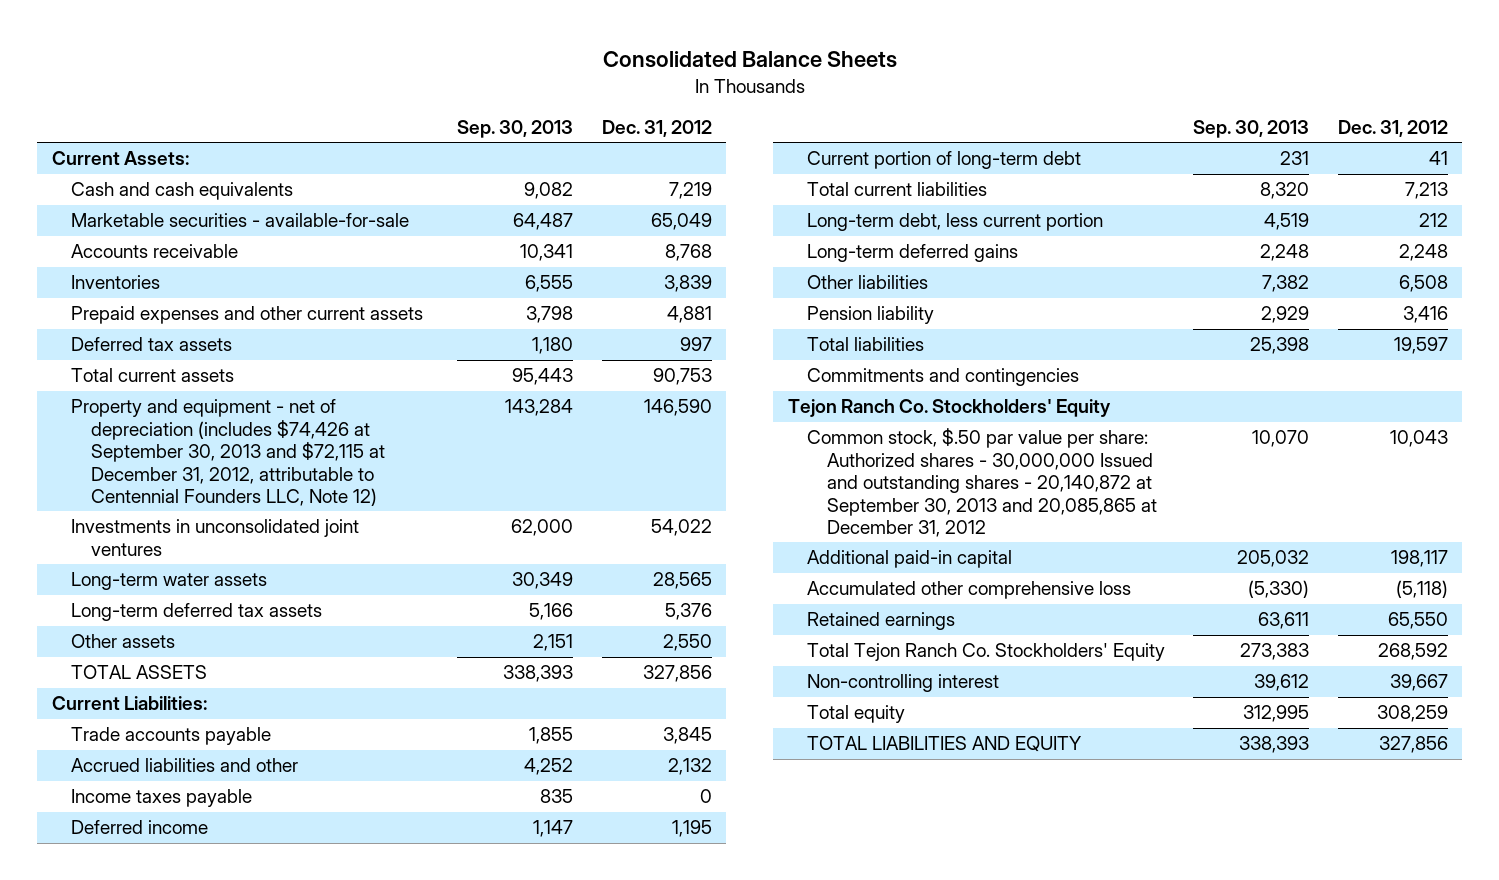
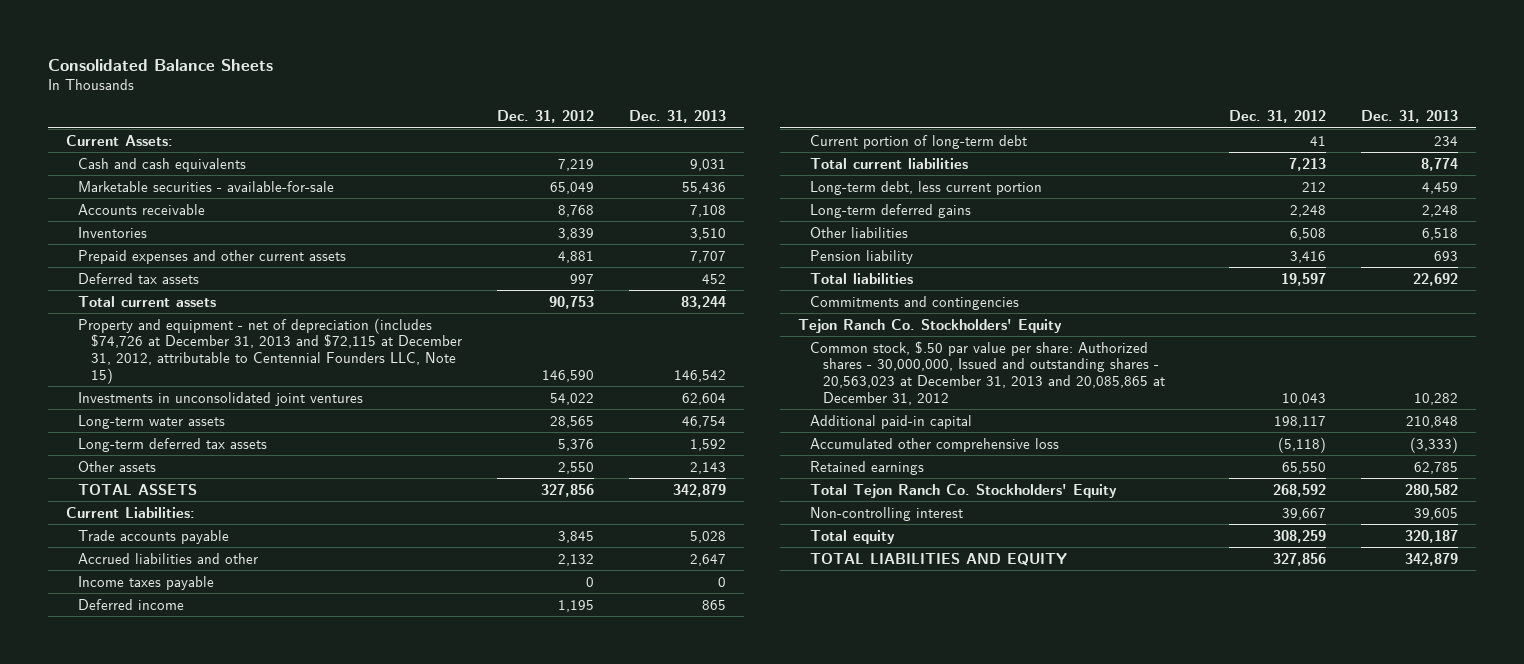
[457,119,574,138] Sep. 30, 2013 -> none
none -> [629,110,727,124] Dec. 31, 2013
[71,399,385,506] Property and equipment - net of depreciation (includes $74,426 at September 30, 2013 and $72,115 at December 31, 2012, attributable to Centennial Founders LLC, Note 12) -> [78,317,462,384] Property and equipment - net of depreciation (includes $74,726 at December 31, 2013 and $72,115 at December 31, 2012, attributable to Centennial Founders LLC, Note 15)
[807,428,1157,537] Common stock, $.50 par value per share: Authorized shares - 30,000,000 Issued and outstanding shares - 20,140,872 at September 30, 2013 and 20,085,865 at December 31, 2012 -> [810,340,1165,405] Common stock, $.50 par value per share: Authorized shares - 30,000,000, Issued and outstanding shares - 20,563,023 at December 31, 2013 and 20,085,865 at December 31, 2012

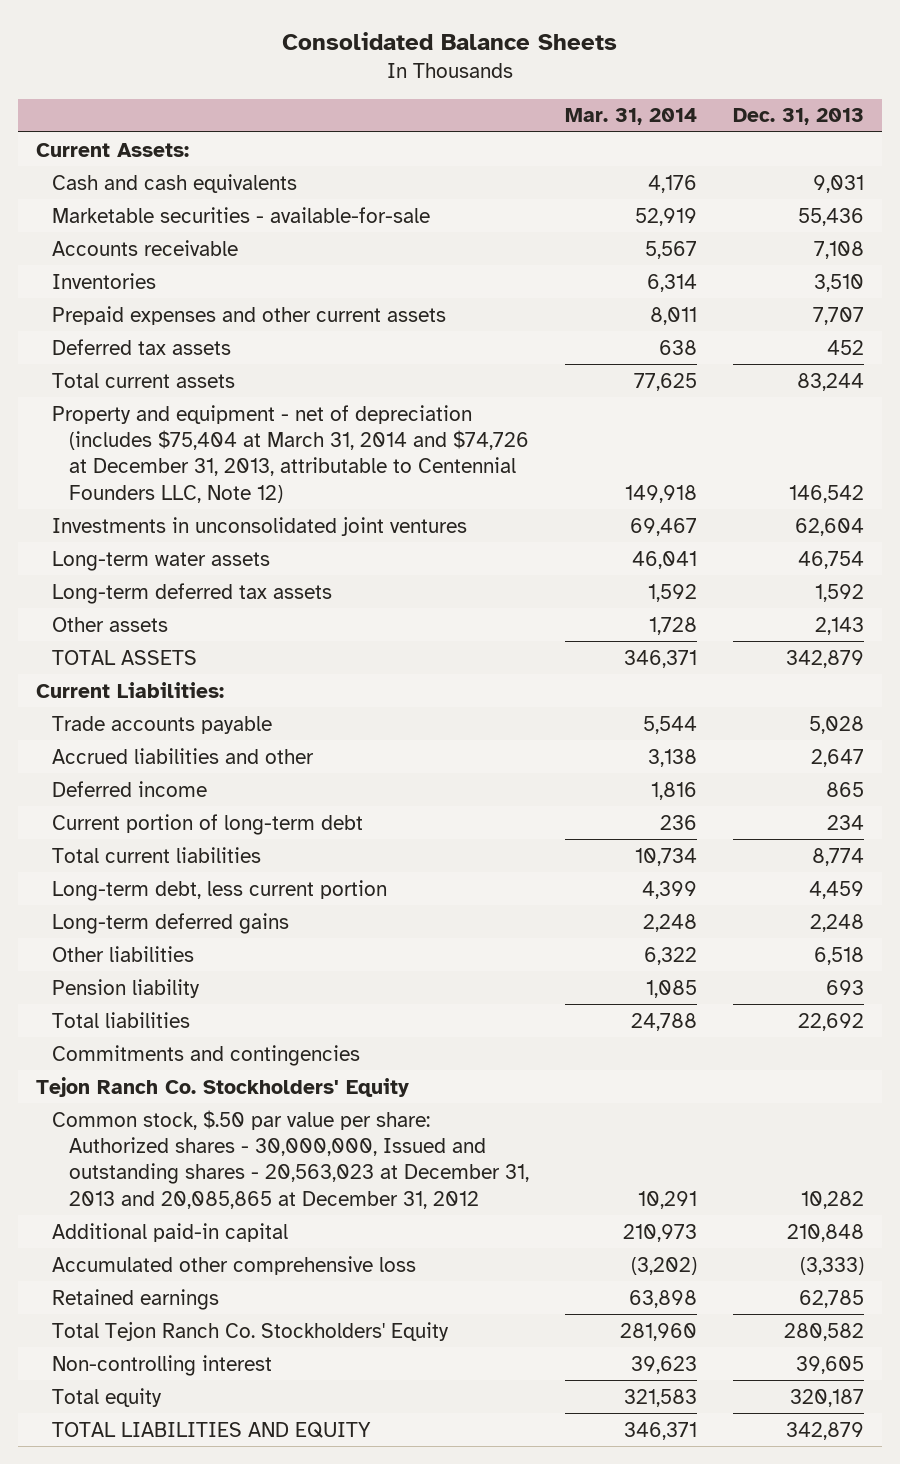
[496,110,594,124] Dec. 31, 2012 -> none
none -> [564,108,697,126] Mar. 31, 2014
[78,317,462,384] Property and equipment - net of depreciation (includes $74,726 at December 31, 2013 and $72,115 at December 31, 2012, attributable to Centennial Founders LLC, Note 15) -> [52,404,529,503] Property and equipment - net of depreciation (includes $75,404 at March 31, 2014 and $74,726 at December 31, 2013, attributable to Centennial Founders LLC, Note 12)
[78,575,215,590] Income taxes payable -> none

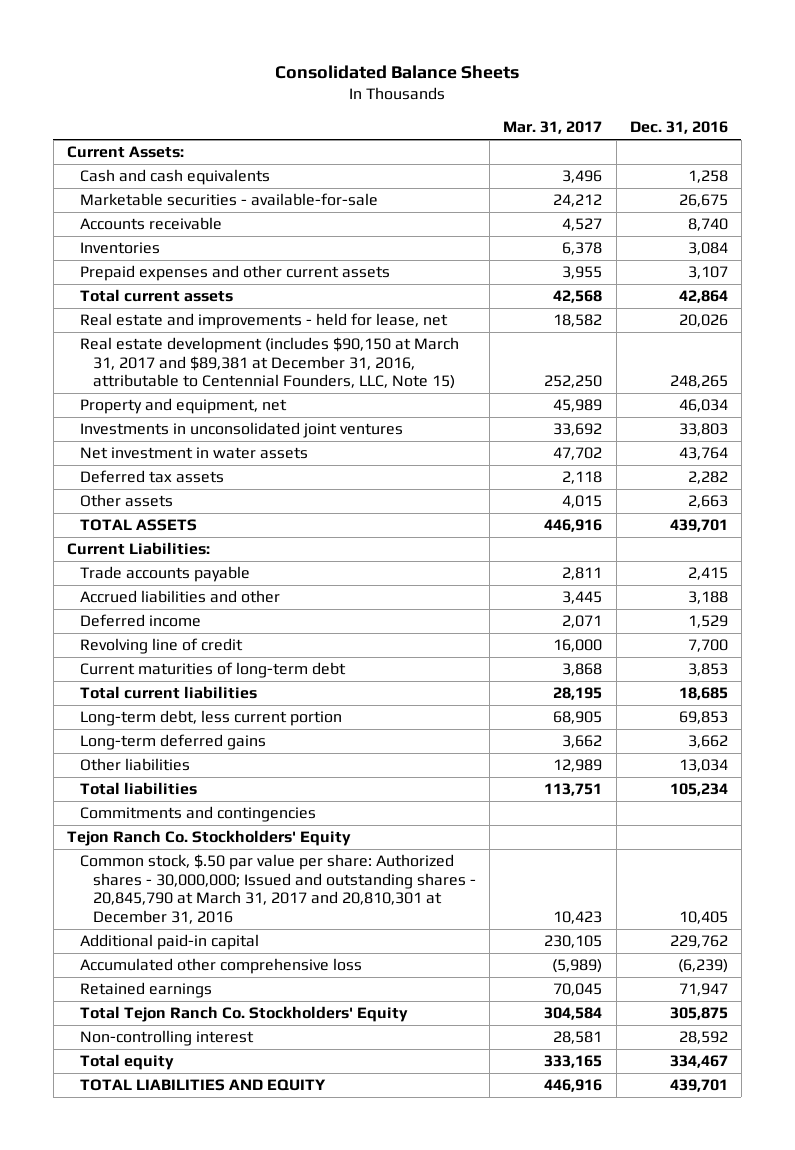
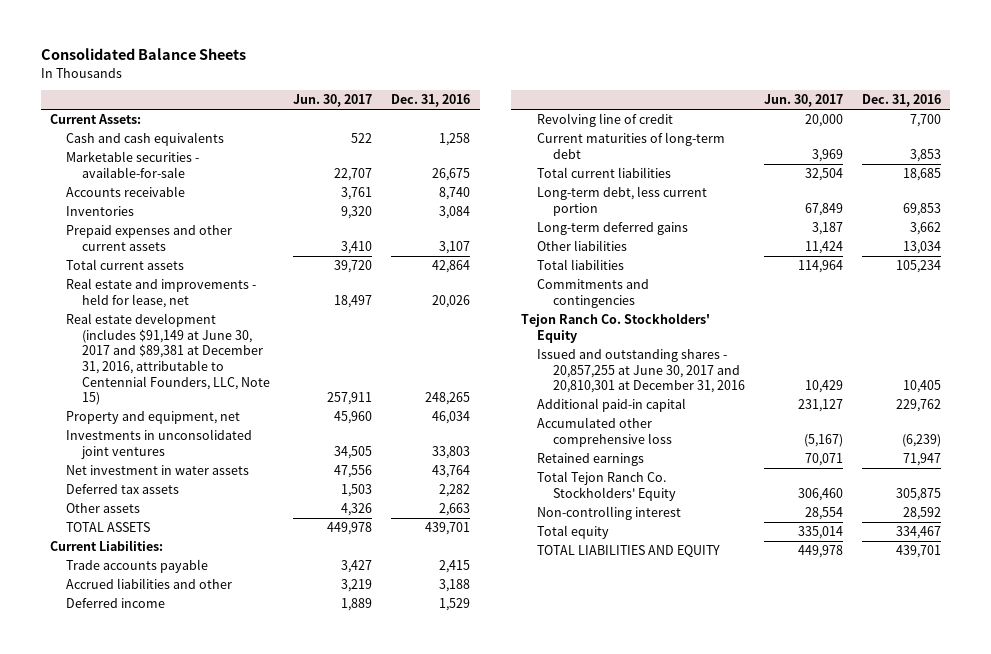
[503,121,603,135] Mar. 31, 2017 -> none
none -> [293,94,373,108] Jun. 30, 2017
[80,337,460,390] Real estate development (includes $90,150 at March 31, 2017 and $89,381 at December 31, 2016, attributable to Centennial Founders, LLC, Note 15) -> [66,313,271,406] Real estate development (includes $91,149 at June 30, 2017 and $89,381 at December 31, 2016, attributable to Centennial Founders, LLC, Note 15)
[80,854,477,924] Common stock, $.50 par value per share: Authorized shares - 30,000,000; Issued and outstanding shares - 20,845,790 at March 31, 2017 and 20,810,301 at December 31, 2016 -> [536,349,745,394] Issued and outstanding shares - 20,857,255 at June 30, 2017 and 20,810,301 at December 31, 2016

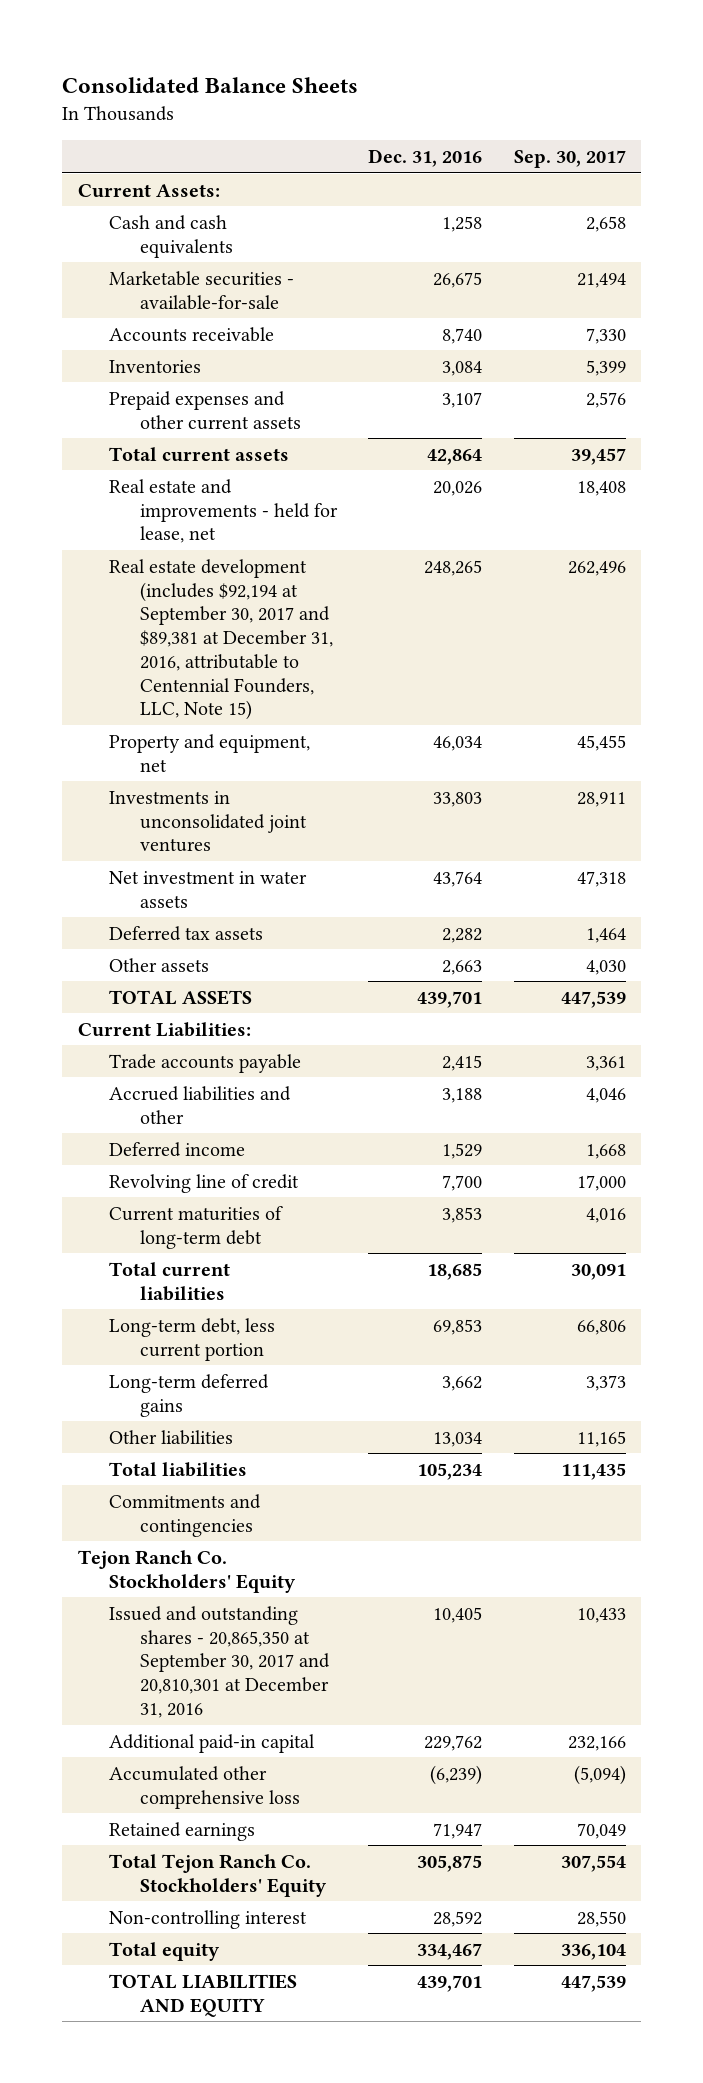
[293,94,373,108] Jun. 30, 2017 -> none
none -> [513,150,626,169] Sep. 30, 2017
[66,313,271,406] Real estate development (includes $91,149 at June 30, 2017 and $89,381 at December 31, 2016, attributable to Centennial Founders, LLC, Note 15) -> [108,558,334,721] Real estate development (includes $92,194 at September 30, 2017 and $89,381 at December 31, 2016, attributable to Centennial Founders, LLC, Note 15)
[536,349,745,394] Issued and outstanding shares - 20,857,255 at June 30, 2017 and 20,810,301 at December 31, 2016 -> [108,1605,331,1718] Issued and outstanding shares - 20,865,350 at September 30, 2017 and 20,810,301 at December 31, 2016

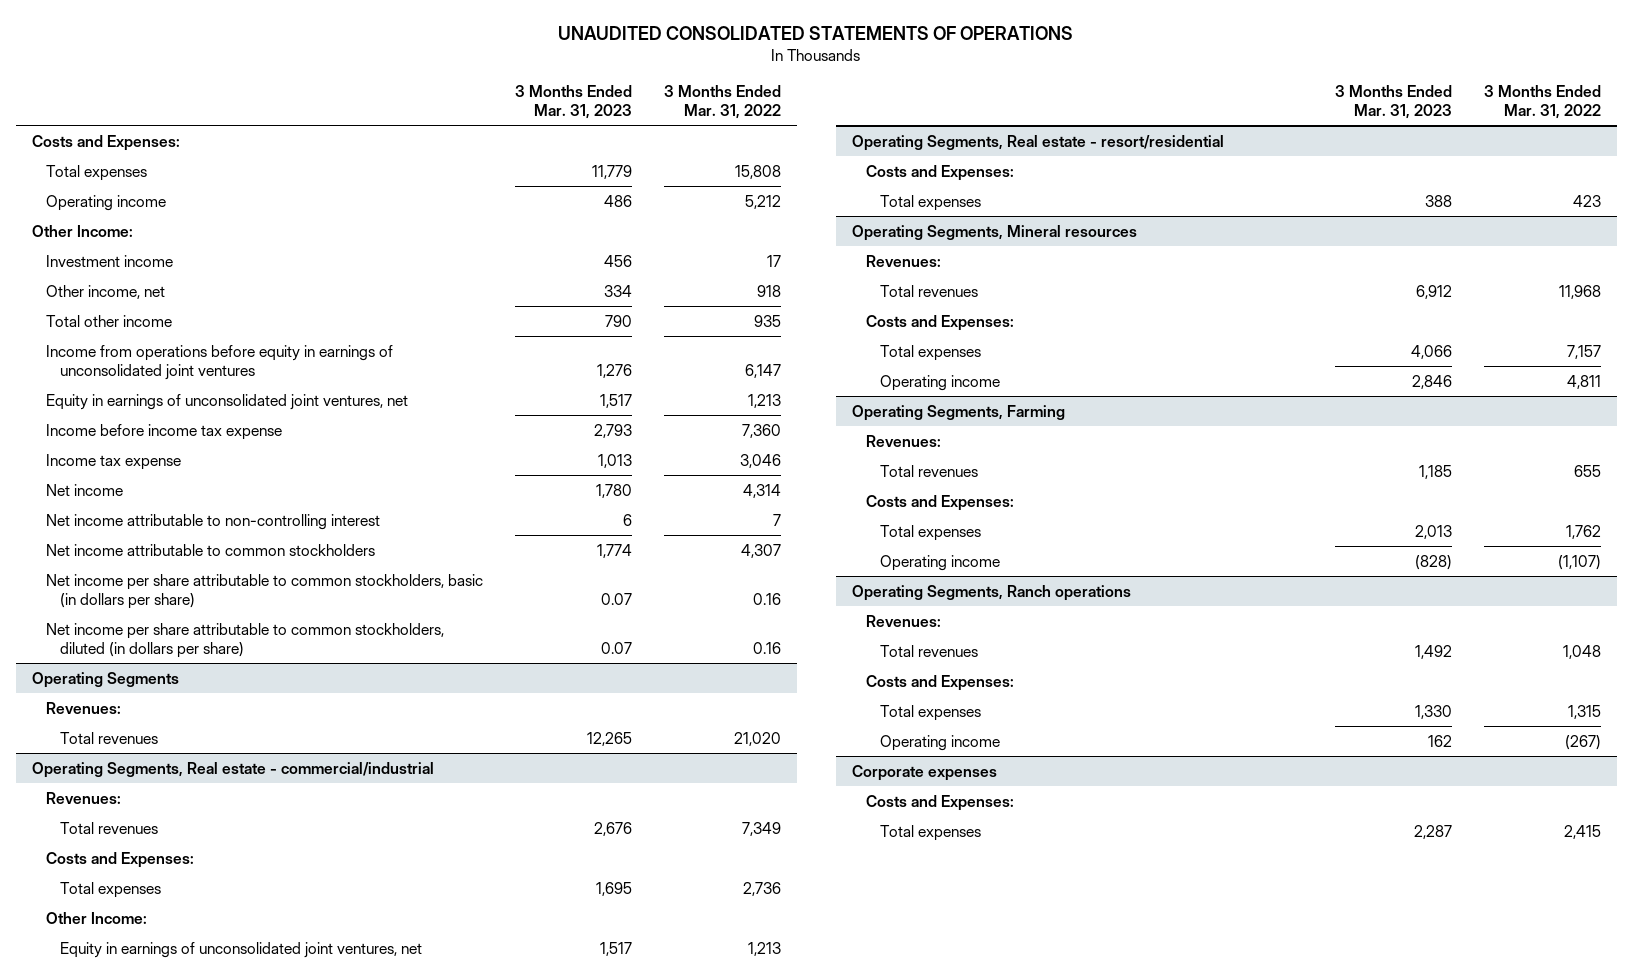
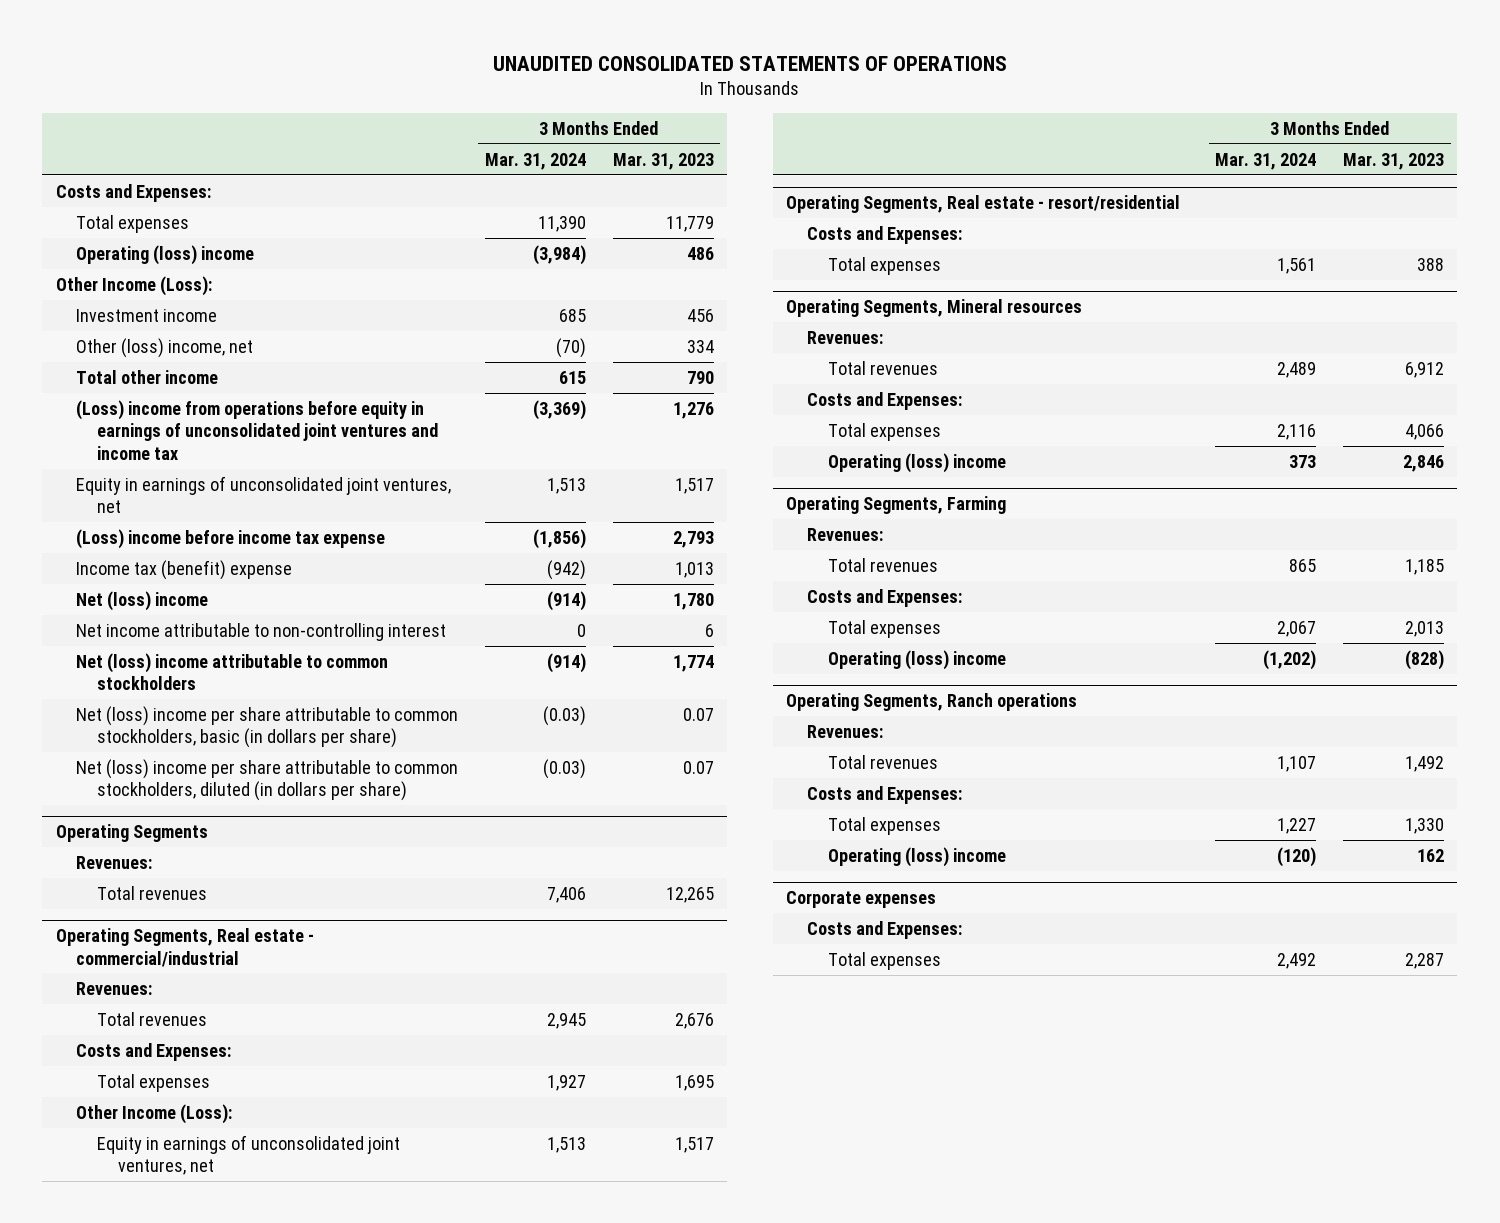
[663,84,781,119] 3 Months Ended Mar. 31, 2022 -> none
none -> [485,152,587,170] Mar. 31, 2024
[45,194,166,211] Operating income -> [76,244,255,265] Operating (loss) income
[31,224,133,237] Other Income: -> [55,275,212,296] Other Income (Loss):
[45,284,165,299] Other income, net -> [76,337,254,358] Other (loss) income, net
[45,344,393,380] Income from operations before equity in earnings of unconsolidated joint ventures -> [76,399,439,460] (Loss) income from operations before equity in earnings of unconsolidated joint ventures and income tax
[45,423,282,440] Income before income tax expense -> [76,528,386,549] (Loss) income before income tax expense
[45,453,181,470] Income tax expense -> [76,559,293,580] Income tax (benefit) expense
[45,483,123,496] Net income -> [76,590,209,611] Net (loss) income
[45,543,375,556] Net income attributable to common stockholders -> [76,652,389,691] Net (loss) income attributable to common stockholders
[45,573,483,609] Net income per share attributable to common stockholders, basic (in dollars per share) -> [76,705,459,749] Net (loss) income per share attributable to common stockholders, basic (in dollars per share)
[45,622,444,658] Net income per share attributable to common stockholders, diluted (in dollars per share) -> [76,758,459,802] Net (loss) income per share attributable to common stockholders, diluted (in dollars per share)
[45,911,147,924] Other Income: -> [76,1103,233,1124] Other Income (Loss):
[879,374,1000,391] Operating income -> [827,452,1006,473] Operating (loss) income
[879,554,1000,571] Operating income -> [827,649,1006,670] Operating (loss) income
[879,734,1000,751] Operating income -> [827,846,1006,867] Operating (loss) income

